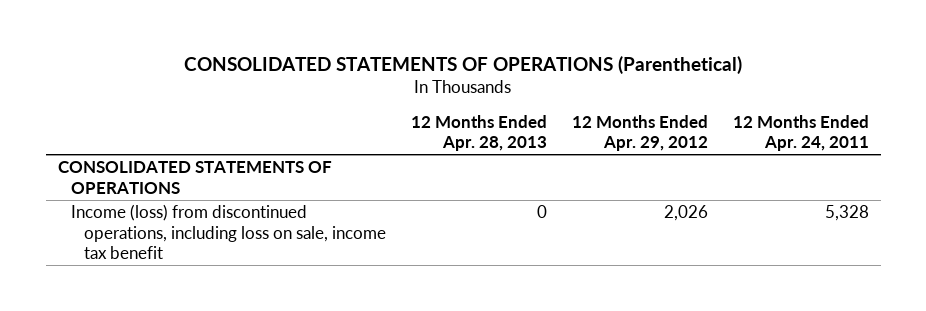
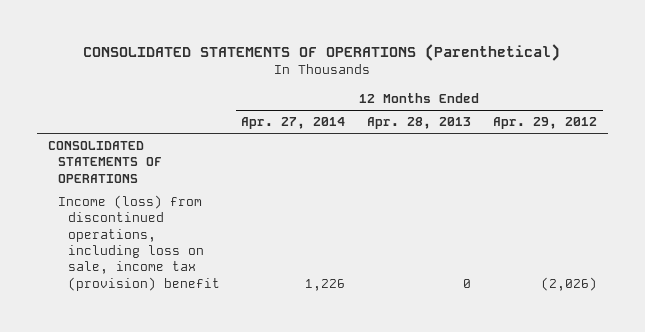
[732,114,869,151] 12 Months Ended Apr. 24, 2011 -> none
none -> [241,117,346,130] Apr. 27, 2014
[70,204,386,259] Income (loss) from discontinued operations, including loss on sale, income tax benefit -> [57,195,220,291] Income (loss) from discontinued operations, including loss on sale, income tax (provision) benefit
[663,205,708,222] 2,026 -> [541,276,598,291] (2,026)

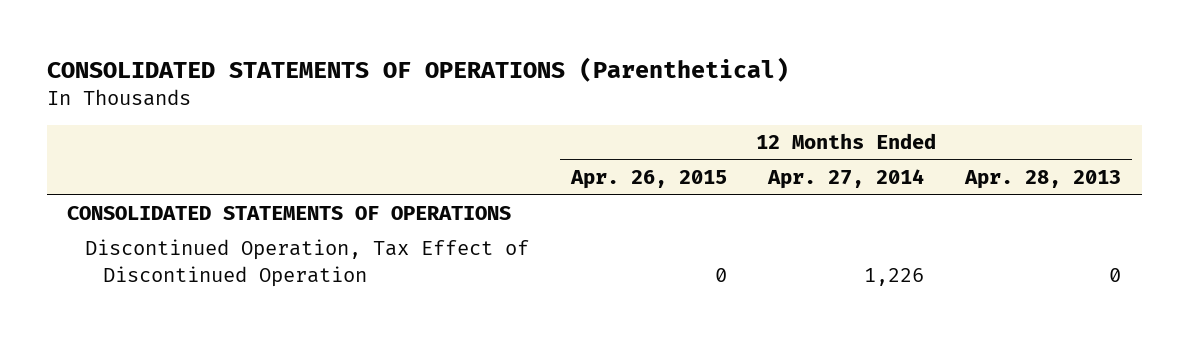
[493,117,598,130] Apr. 29, 2012 -> none
none -> [569,170,727,190] Apr. 26, 2015
[57,195,220,291] Income (loss) from discontinued operations, including loss on sale, income tax (provision) benefit -> [85,239,530,287] Discontinued Operation, Tax Effect of Discontinued Operation

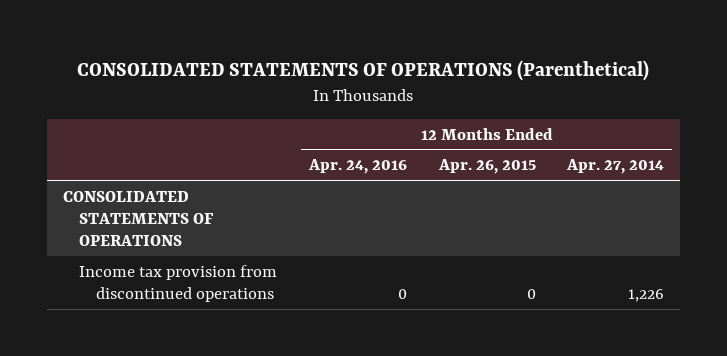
[964,170,1122,190] Apr. 28, 2013 -> none
none -> [308,159,408,175] Apr. 24, 2016
[85,239,530,287] Discontinued Operation, Tax Effect of Discontinued Operation -> [79,264,278,302] Income tax provision from discontinued operations

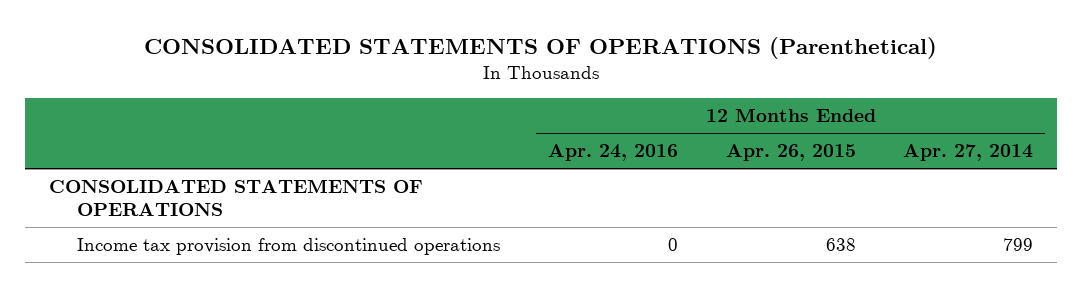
[526,288,536,299] 0 -> [825,238,856,252] 638
[628,288,665,302] 1,226 -> [1003,238,1034,252] 799

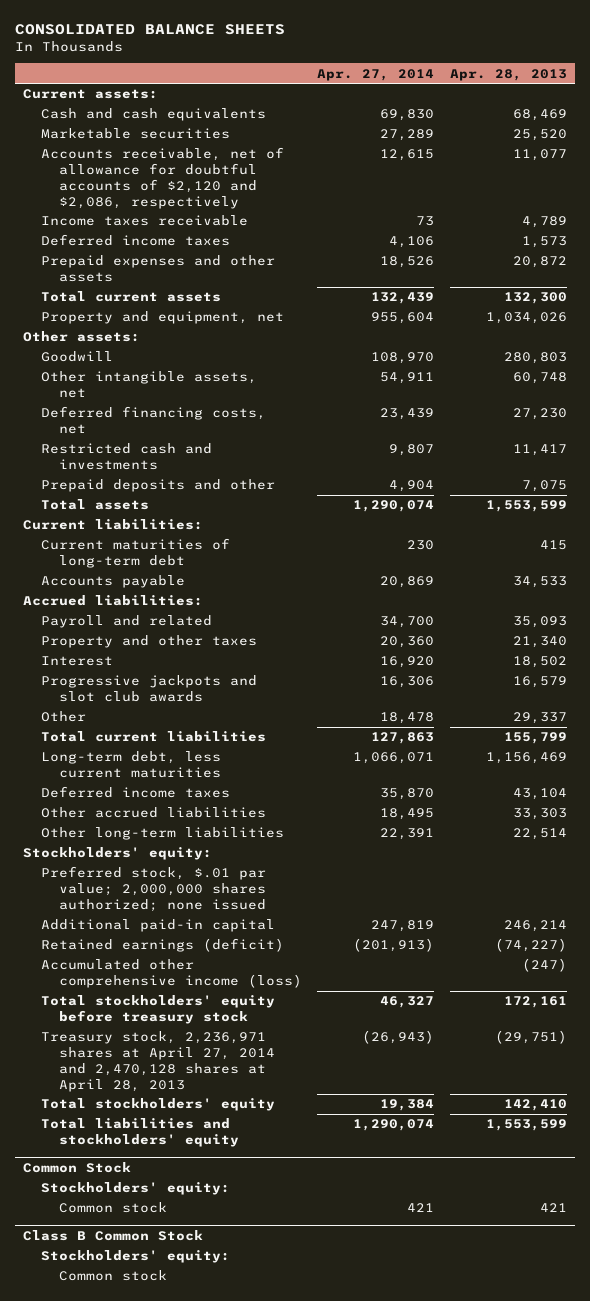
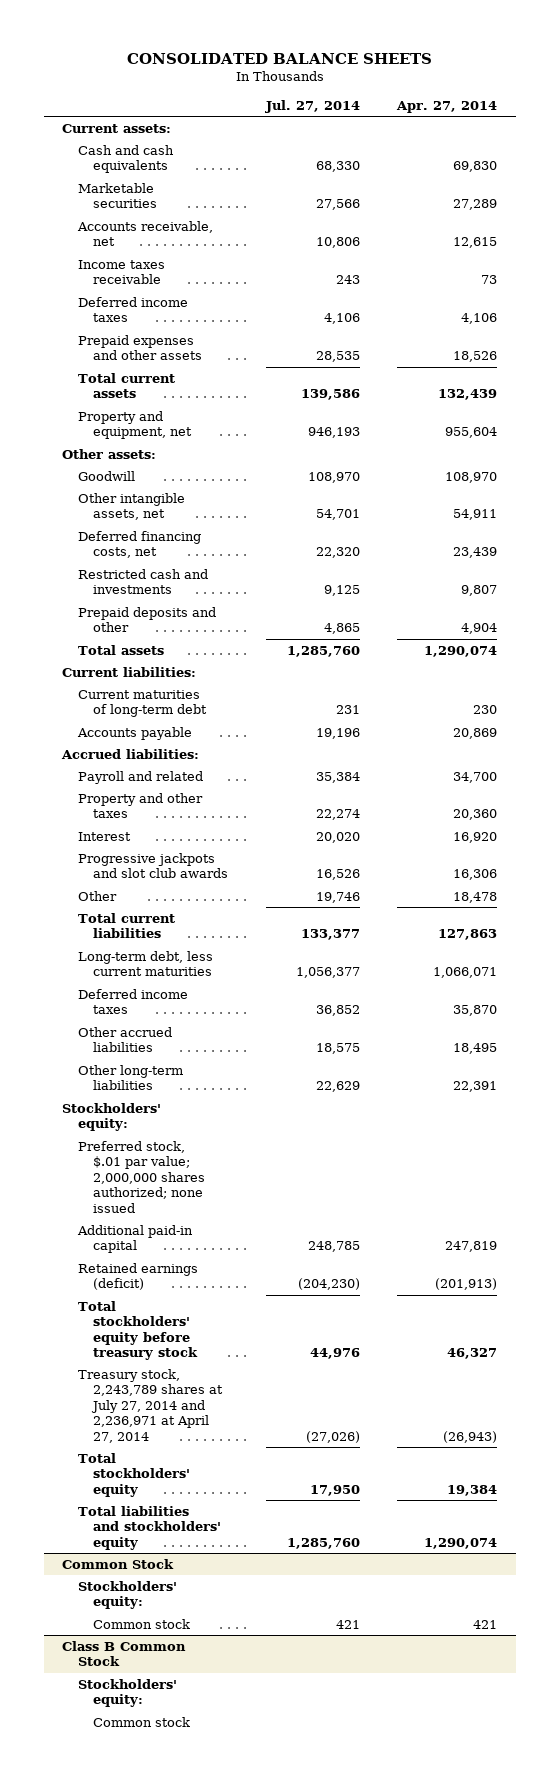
[449,68,567,81] Apr. 28, 2013 -> none
none -> [264,100,360,114] Jul. 27, 2014
[40,147,284,209] Accounts receivable, net of allowance for doubtful accounts of $2,120 and $2,086, respectively -> [76,220,213,247] Accounts receivable, net
[40,959,302,989] Accumulated other comprehensive income (loss) -> none
[40,1031,275,1092] Treasury stock, 2,236,971 shares at April 27, 2014 and 2,470,128 shares at April 28, 2013 -> [77,1368,224,1443] Treasury stock, 2,243,789 shares at July 27, 2014 and 2,236,971 at April 27, 2014

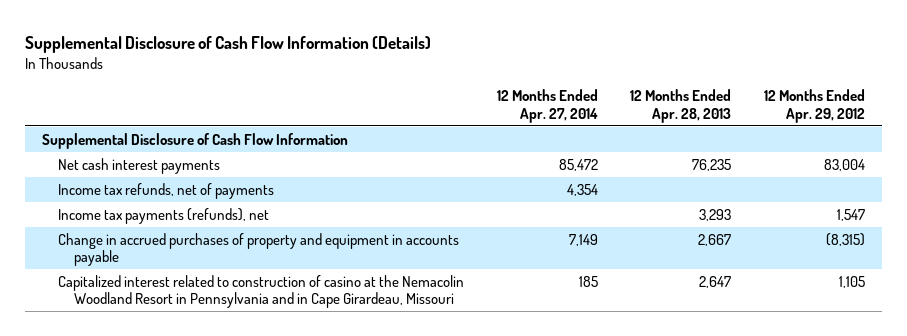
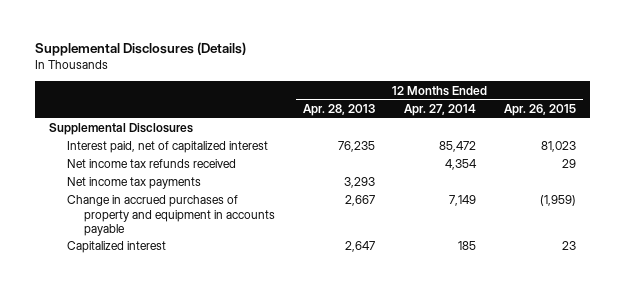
[25,35,432,53] Supplemental Disclosure of Cash Flow Information (Details) -> [35,42,247,57] Supplemental Disclosures (Details)
[764,89,866,123] 12 Months Ended Apr. 29, 2012 -> none
none -> [503,103,576,116] Apr. 26, 2015
[41,132,348,149] Supplemental Disclosure of Cash Flow Information -> [49,123,194,136] Supplemental Disclosures
[57,157,220,174] Net cash interest payments -> [66,141,268,154] Interest paid, net of capitalized interest
[57,182,274,199] Income tax refunds, net of payments -> [66,159,236,169] Net income tax refunds received
[57,207,269,224] Income tax payments (refunds), net -> [66,177,201,190] Net income tax payments
[57,274,464,309] Capitalized interest related to construction of casino at the Nemacolin Woodland Resort in Pennsylvania and in Cape Girardeau, Missouri -> [66,241,166,254] Capitalized interest

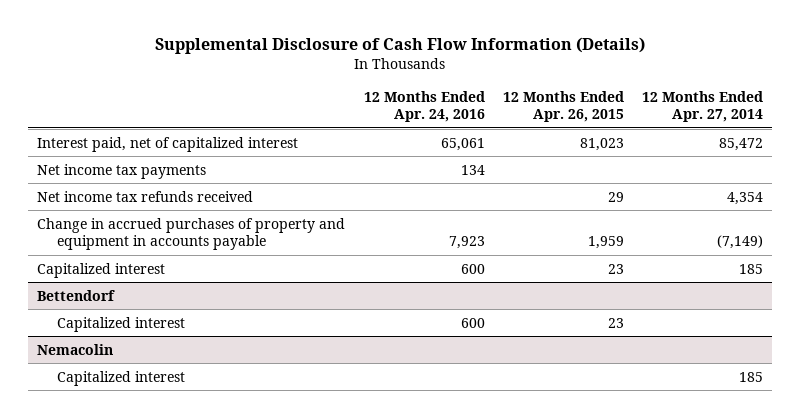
[35,42,247,57] Supplemental Disclosures (Details) -> [155,37,646,55] Supplemental Disclosure of Cash Flow Information (Details)
[303,103,376,116] Apr. 28, 2013 -> none
none -> [363,90,485,123] 12 Months Ended Apr. 24, 2016
[49,123,194,136] Supplemental Disclosures -> none
[66,159,236,169] Net income tax refunds received -> [37,190,254,202] Net income tax refunds received
[448,195,476,207] 7,149 -> [716,235,763,250] (7,149)
[539,195,576,207] (1,959) -> [587,236,624,250] 1,959
none -> [37,289,116,301] Bettendorf
none -> [57,316,186,332] Capitalized interest
none -> [37,343,114,355] Nemacolin
none -> [57,370,186,386] Capitalized interest

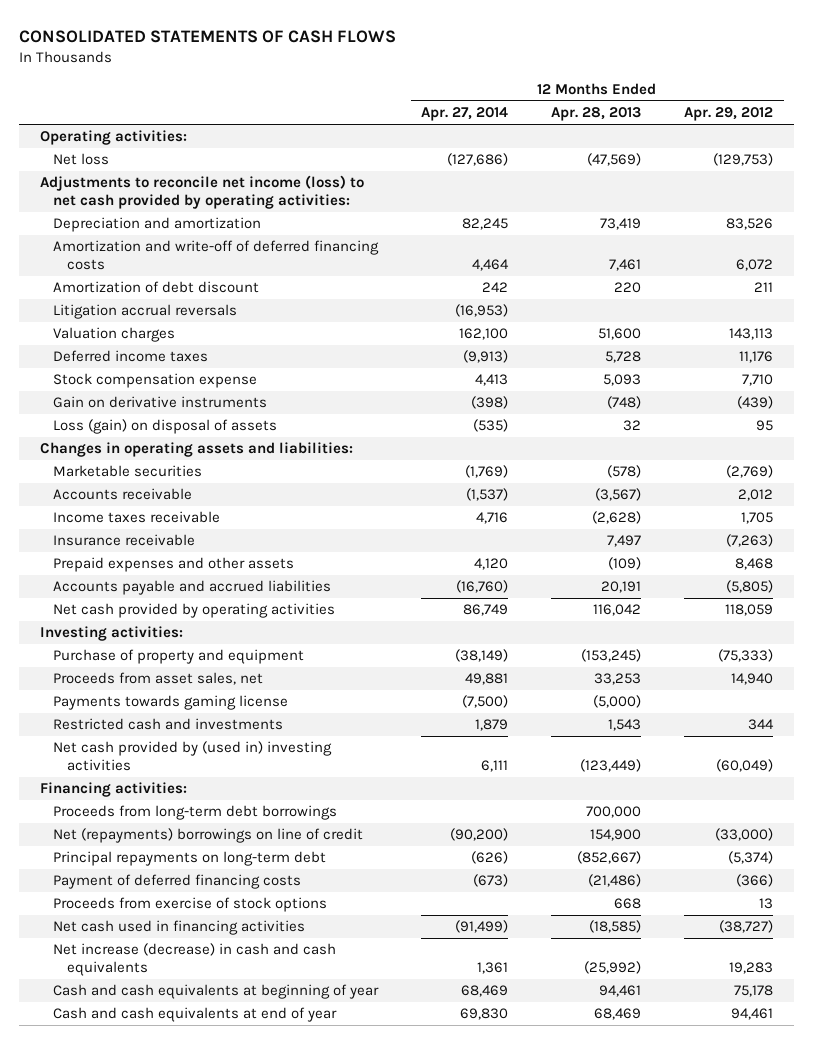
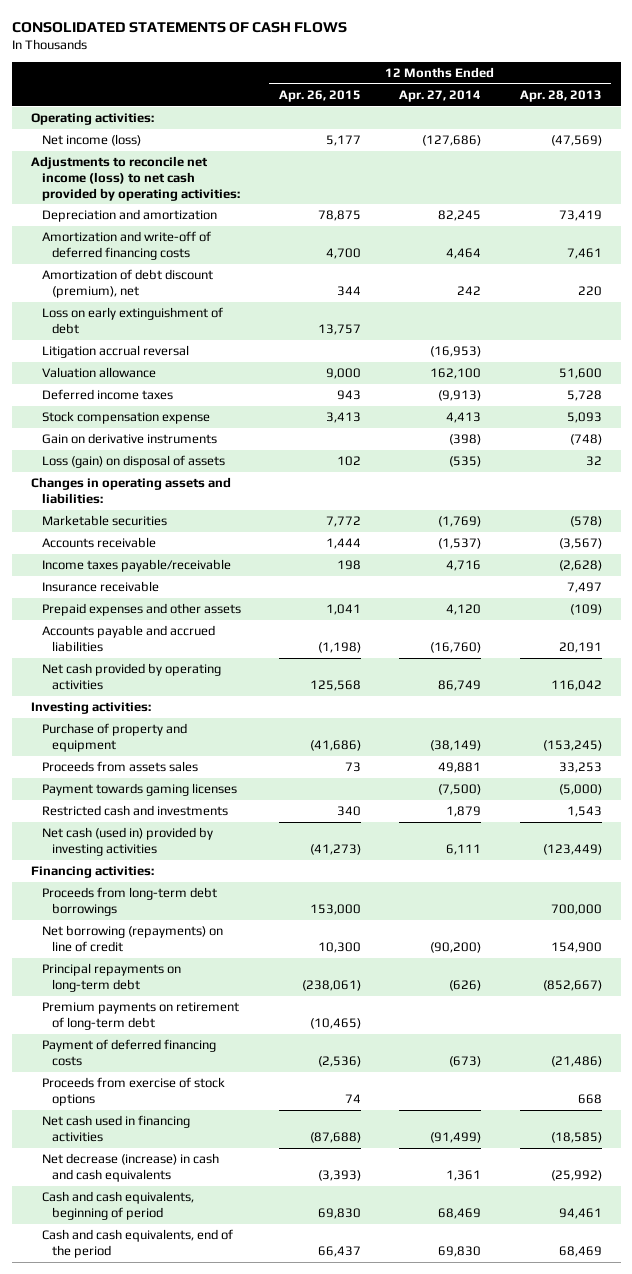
[683,107,773,122] Apr. 29, 2012 -> none
none -> [278,89,361,102] Apr. 26, 2015
[53,153,110,166] Net loss -> [41,134,141,147] Net income (loss)
[53,281,260,294] Amortization of debt discount -> [41,269,213,298] Amortization of debt discount (premium), net
none -> [41,307,223,334] Loss on early extinguishment of debt
[53,304,238,320] Litigation accrual reversals -> [41,345,189,359] Litigation accrual reversal
[53,327,176,343] Valuation charges -> [41,367,156,379] Valuation allowance
[53,511,221,524] Income taxes receivable -> [41,559,231,573] Income taxes payable/receivable
[53,672,264,686] Proceeds from asset sales, net -> [41,761,198,773] Proceeds from assets sales
[53,695,289,711] Payments towards gaming license -> [41,783,237,797] Payment towards gaming licenses
[53,741,333,772] Net cash provided by (used in) investing activities -> [41,827,213,856] Net cash (used in) provided by investing activities
[53,828,364,844] Net (repayments) borrowings on line of credit -> [41,925,223,952] Net borrowing (repayments) on line of credit
none -> [41,1002,239,1030] Premium payments on retirement of long-term debt
[53,943,337,977] Net increase (decrease) in cash and cash equivalents -> [41,1153,219,1182] Net decrease (increase) in cash and cash equivalents
[53,984,380,1000] Cash and cash equivalents at beginning of year -> [41,1191,194,1220] Cash and cash equivalents, beginning of period
[53,1007,338,1023] Cash and cash equivalents at end of year -> [41,1229,233,1258] Cash and cash equivalents, end of the period

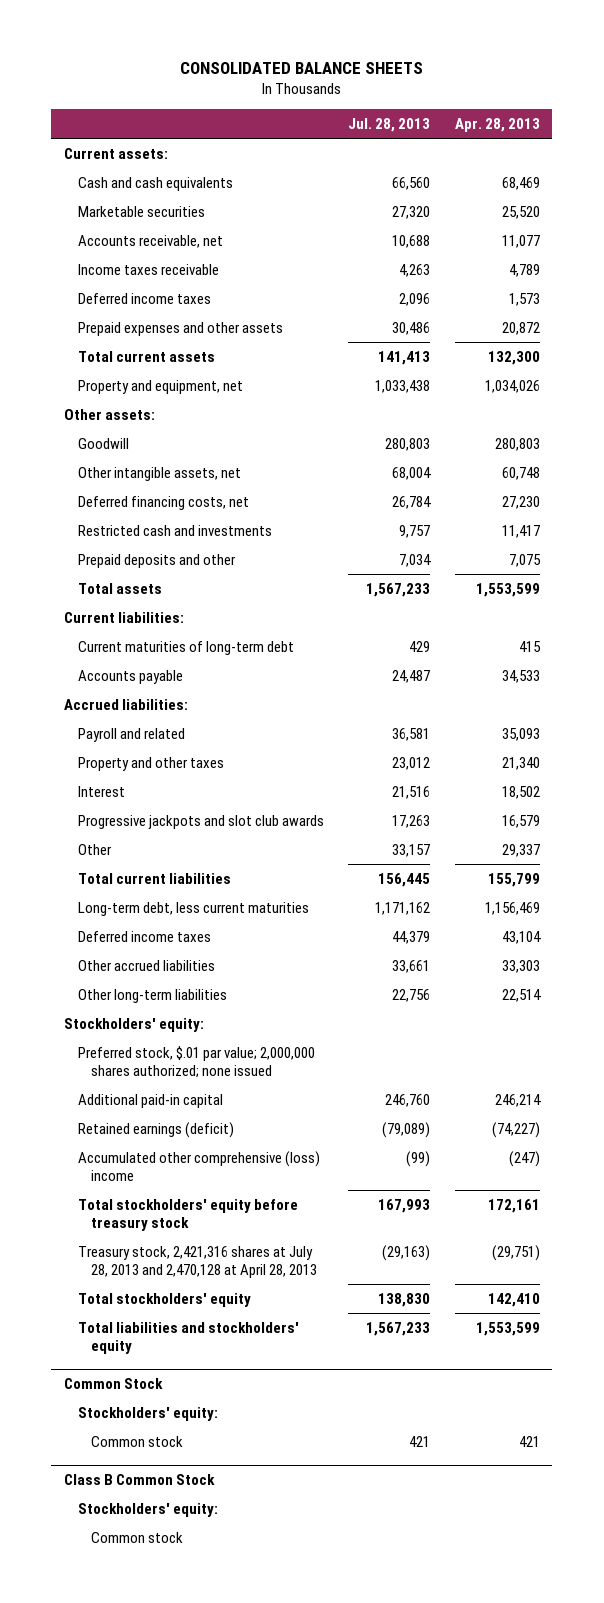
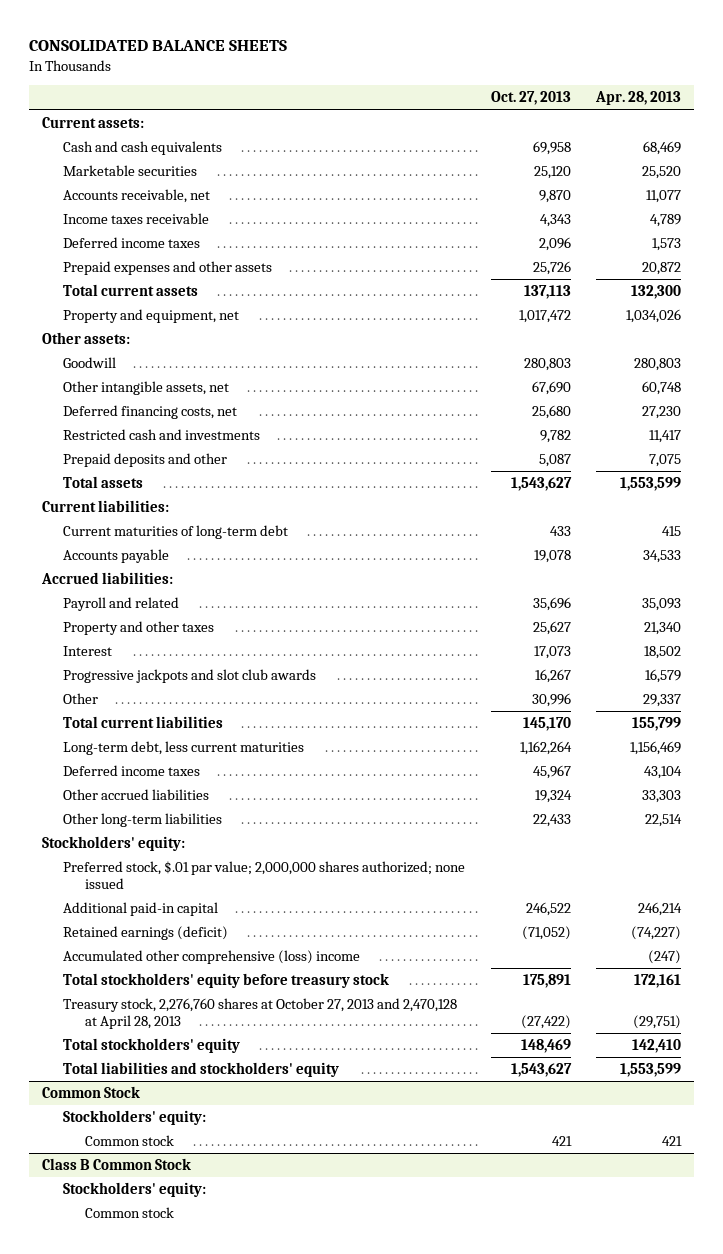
[348,117,431,132] Jul. 28, 2013 -> none
none -> [490,91,571,106] Oct. 27, 2013
[77,1245,318,1279] Treasury stock, 2,421,316 shares at July 28, 2013 and 2,470,128 at April 28, 2013 -> [63,998,458,1030] Treasury stock, 2,276,760 shares at October 27, 2013 and 2,470,128 at April 28, 2013

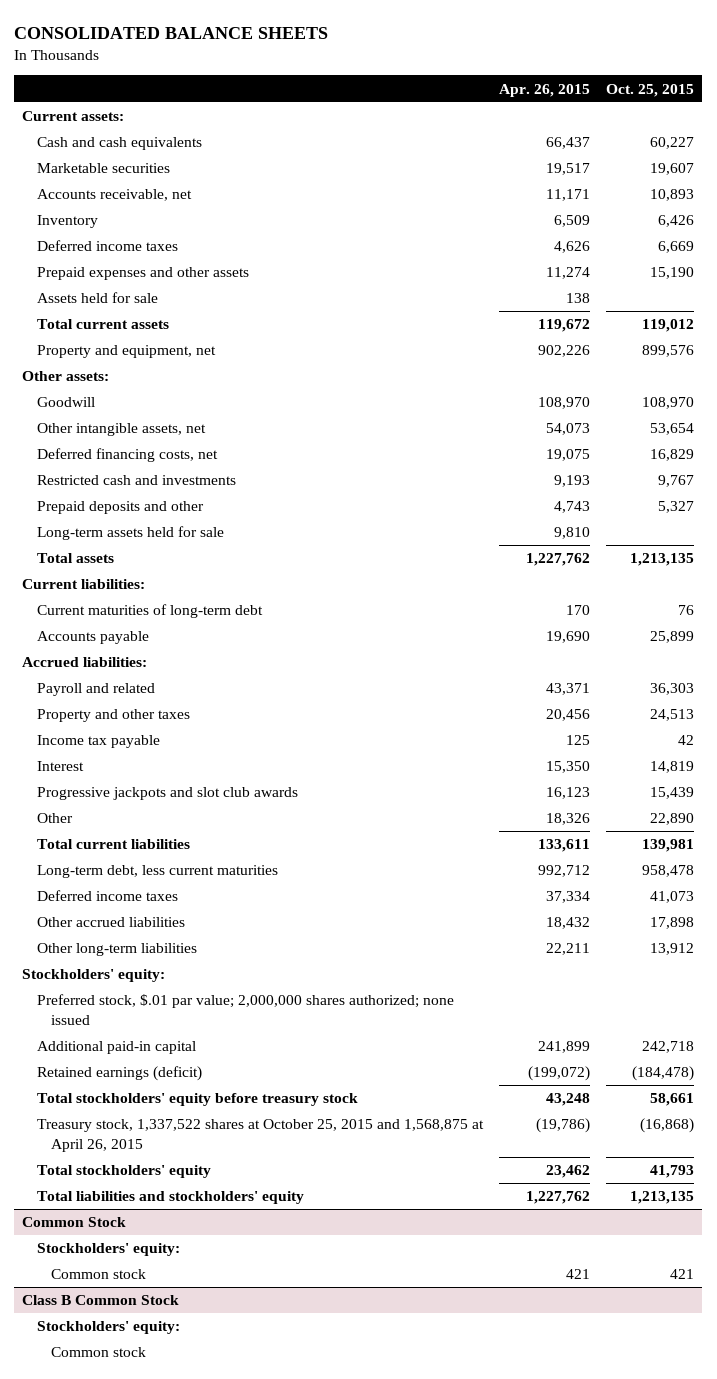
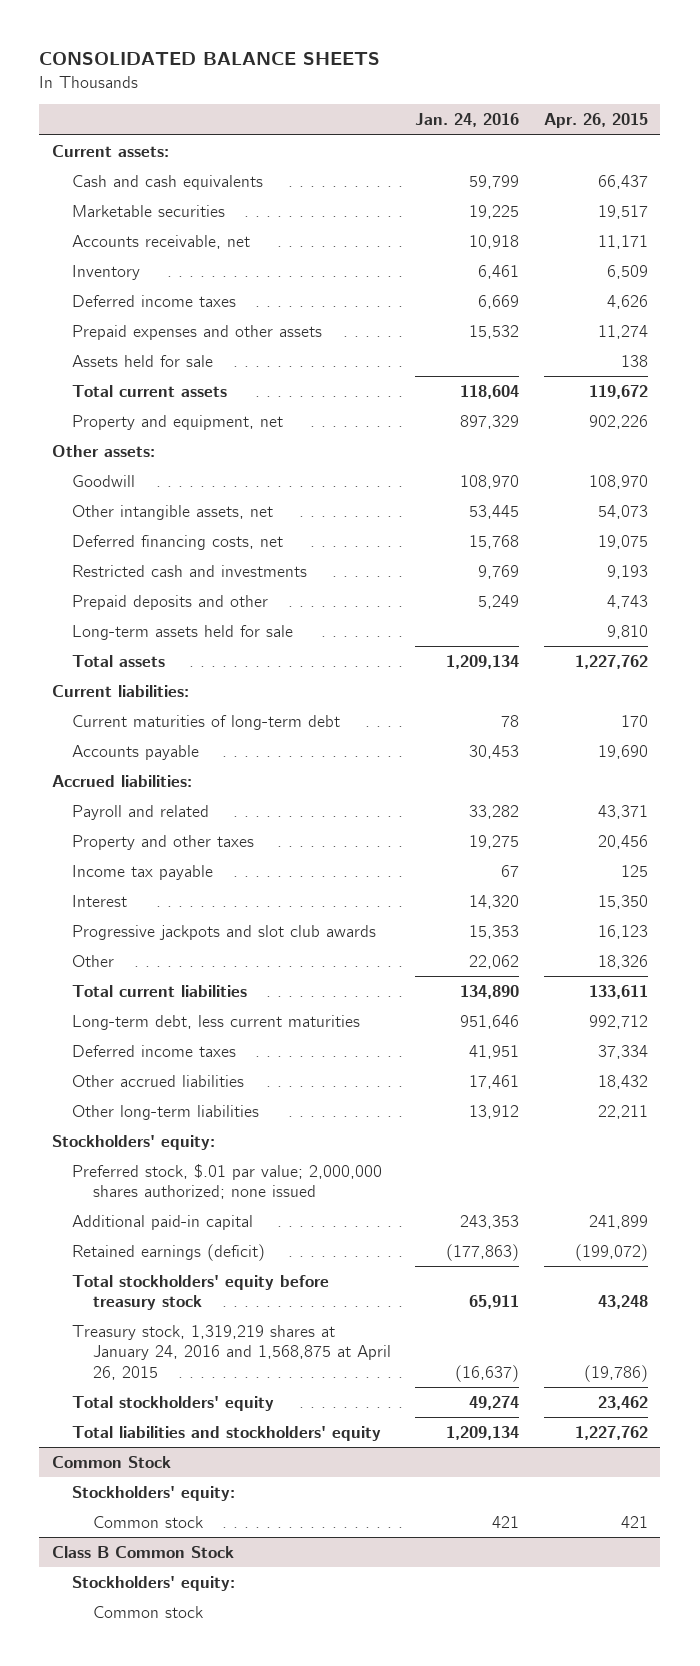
[606,83,695,97] Oct. 25, 2015 -> none
none -> [415,113,520,128] Jan. 24, 2016
[36,1119,484,1152] Treasury stock, 1,337,522 shares at October 25, 2015 and 1,568,875 at April 26, 2015 -> [72,1324,391,1380] Treasury stock, 1,319,219 shares at January 24, 2016 and 1,568,875 at April 26, 2015

